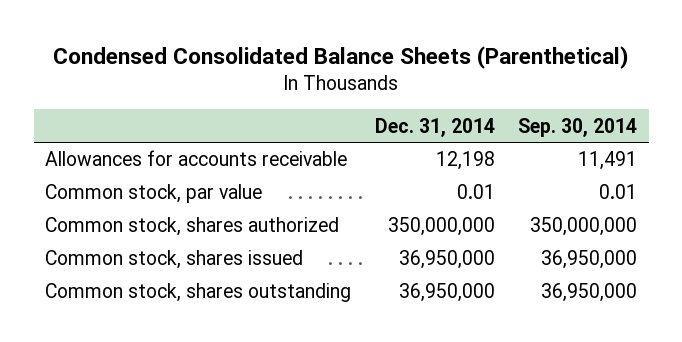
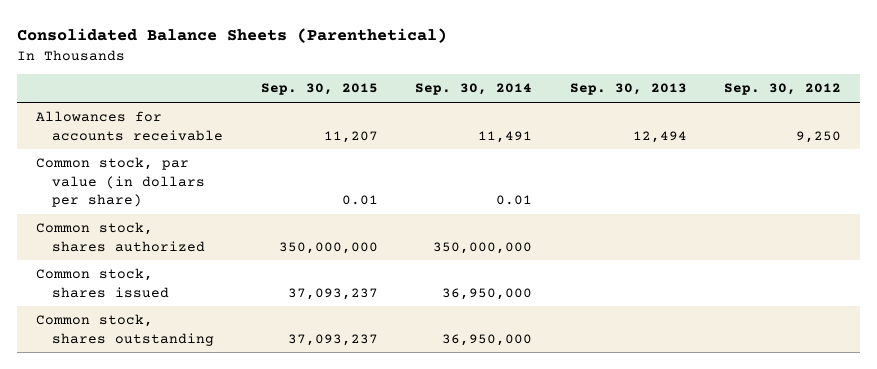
[53,45,630,69] Condensed Consolidated Balance Sheets (Parenthetical) -> [17,27,448,43] Consolidated Balance Sheets (Parenthetical)
[374,117,495,137] Dec. 31, 2014 -> none
none -> [260,83,378,96] Sep. 30, 2015
none -> [569,83,687,96] Sep. 30, 2013
none -> [724,83,842,96] Sep. 30, 2012
[45,184,263,204] Common stock, par value -> [35,157,206,208] Common stock, par value (in dollars per share)

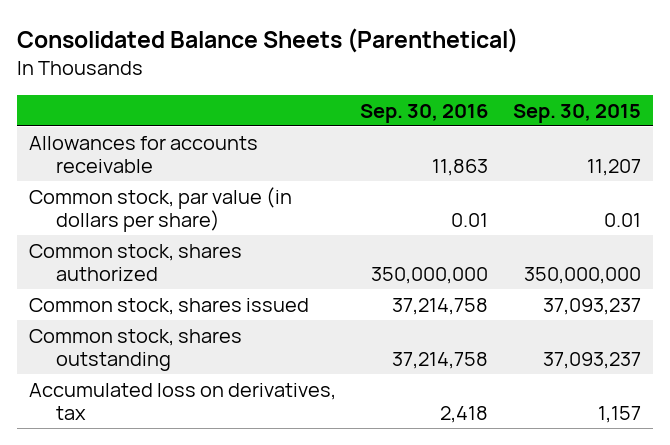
[415,83,533,96] Sep. 30, 2014 -> none
[569,83,687,96] Sep. 30, 2013 -> none
[724,83,842,96] Sep. 30, 2012 -> none
none -> [360,103,489,123] Sep. 30, 2016
none -> [28,382,336,420] Accumulated loss on derivatives, tax

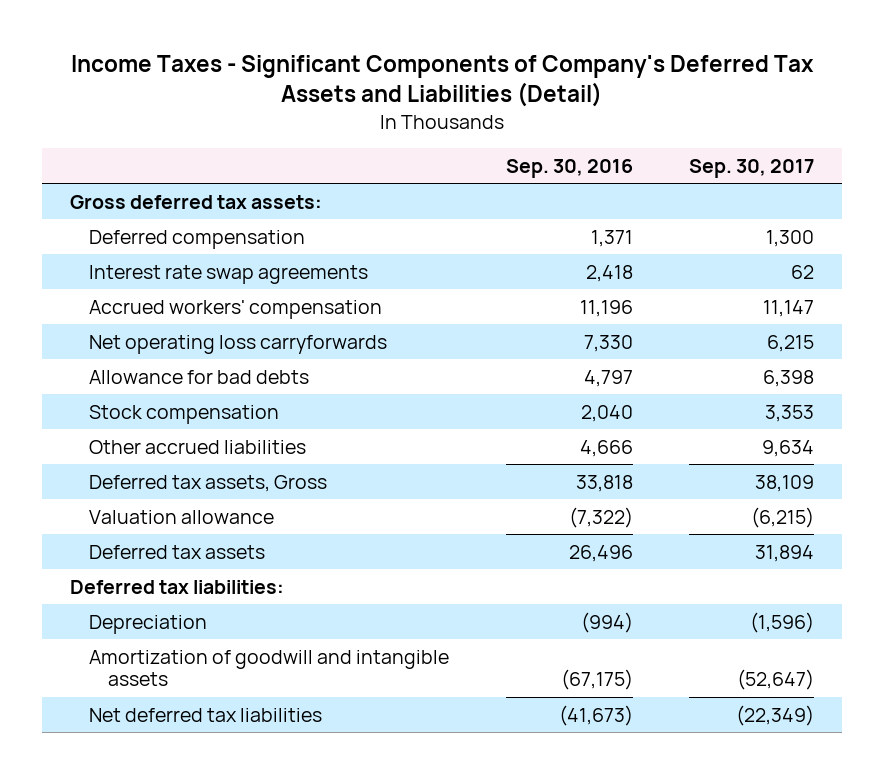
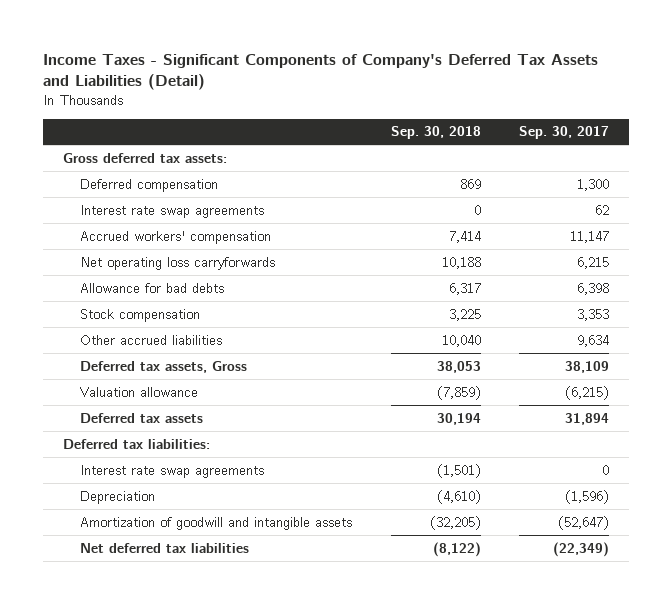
[505,158,633,178] Sep. 30, 2016 -> none
none -> [390,126,481,140] Sep. 30, 2018
none -> [79,464,264,478] Interest rate swap agreements

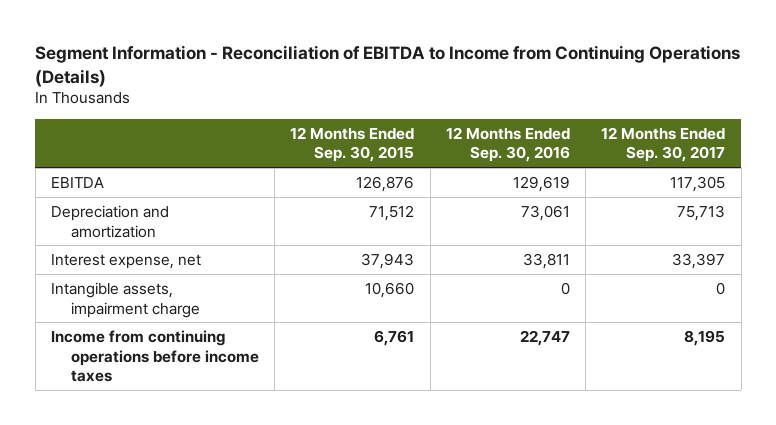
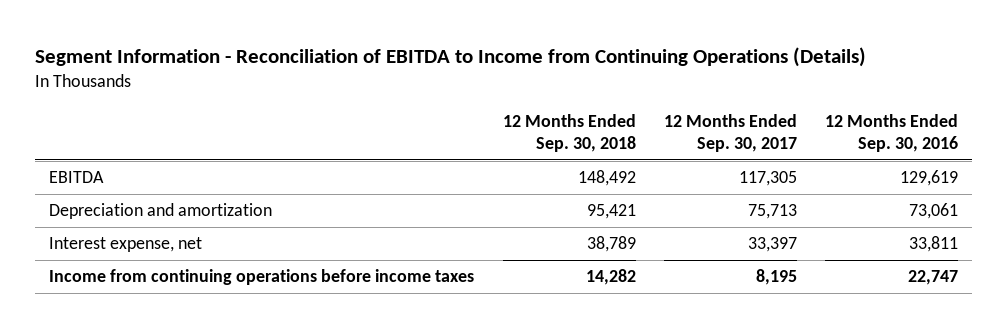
[290,126,415,163] 12 Months Ended Sep. 30, 2015 -> none
none -> [502,114,636,152] 12 Months Ended Sep. 30, 2018
[50,281,200,318] Intangible assets, impairment charge -> none

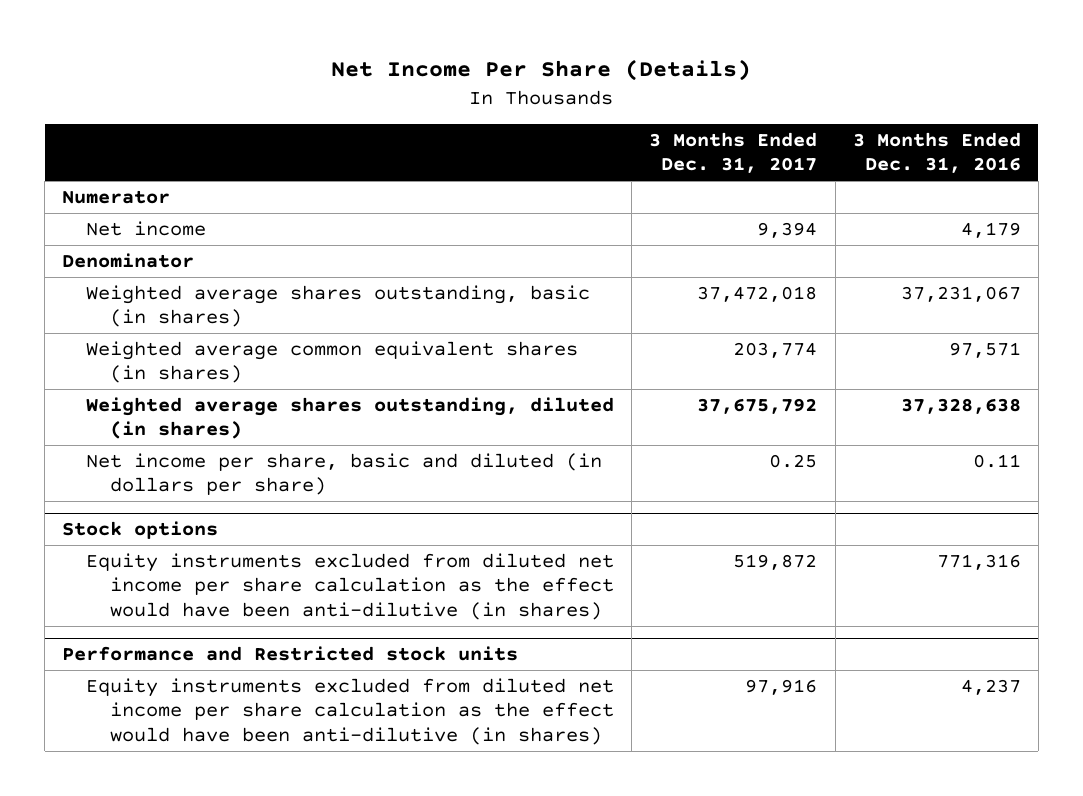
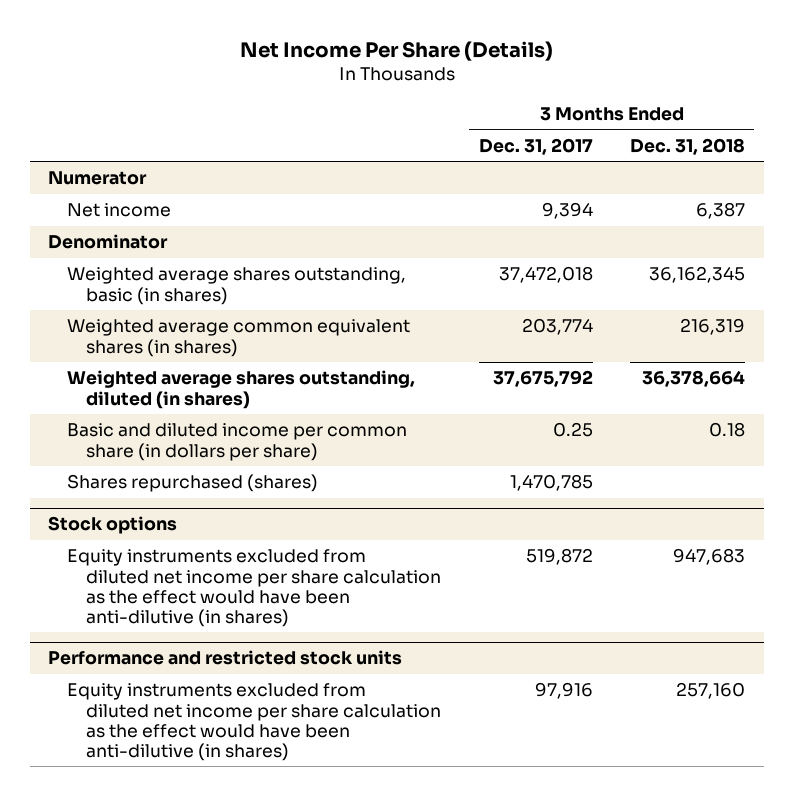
[852,131,1021,174] 3 Months Ended Dec. 31, 2016 -> none
none -> [630,137,746,155] Dec. 31, 2018
[85,452,602,496] Net income per share, basic and diluted (in dollars per share) -> [67,423,408,461] Basic and diluted income per common share (in dollars per share)
none -> [67,474,319,493] Shares repurchased (shares)
[62,646,519,662] Performance and Restricted stock units -> [48,650,403,666] Performance and restricted stock units

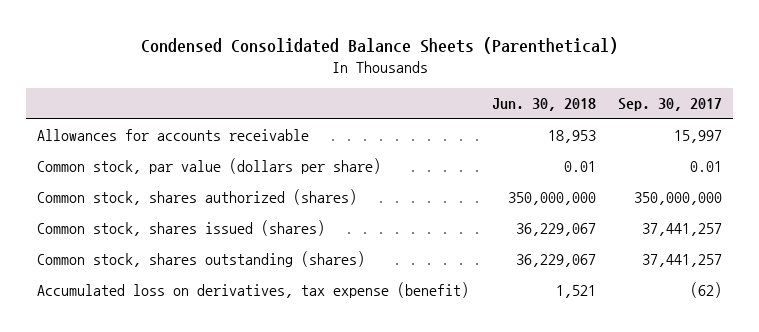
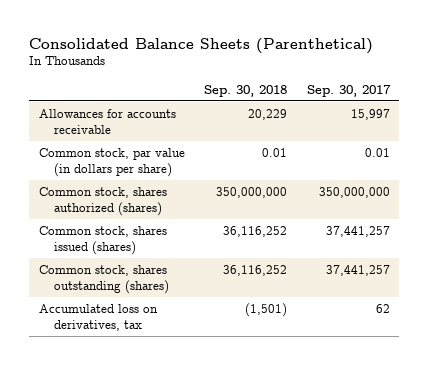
[140,36,618,54] Condensed Consolidated Balance Sheets (Parenthetical) -> [29,37,374,54] Consolidated Balance Sheets (Parenthetical)
[491,98,596,112] Jun. 30, 2018 -> none
none -> [204,84,288,97] Sep. 30, 2018
[37,158,382,175] Common stock, par value (dollars per share) -> [38,147,185,177] Common stock, par value (in dollars per share)
[37,282,470,299] Accumulated loss on derivatives, tax expense (benefit) -> [38,303,158,331] Accumulated loss on derivatives, tax
[690,282,723,299] (62) -> [375,303,390,313] 62

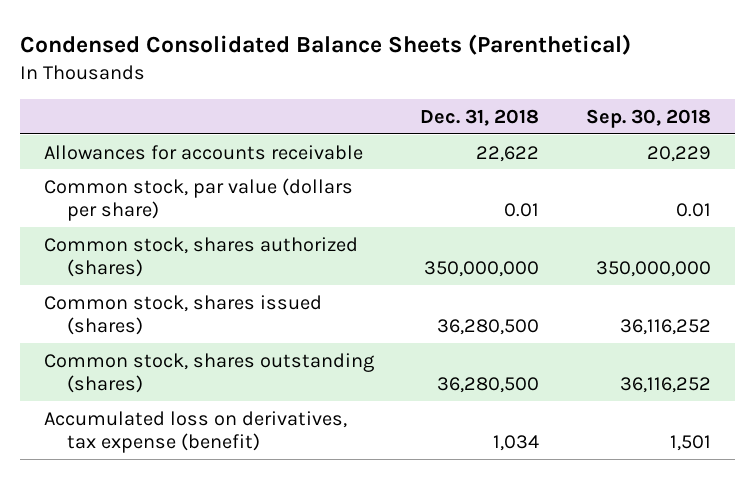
[29,37,374,54] Consolidated Balance Sheets (Parenthetical) -> [20,33,632,55] Condensed Consolidated Balance Sheets (Parenthetical)
[306,84,391,97] Sep. 30, 2017 -> none
none -> [420,108,540,126] Dec. 31, 2018
[38,147,185,177] Common stock, par value (in dollars per share) -> [43,177,353,221] Common stock, par value (dollars per share)
[38,303,158,331] Accumulated loss on derivatives, tax -> [43,410,347,453] Accumulated loss on derivatives, tax expense (benefit)
[245,302,288,317] (1,501) -> [670,434,712,451] 1,501

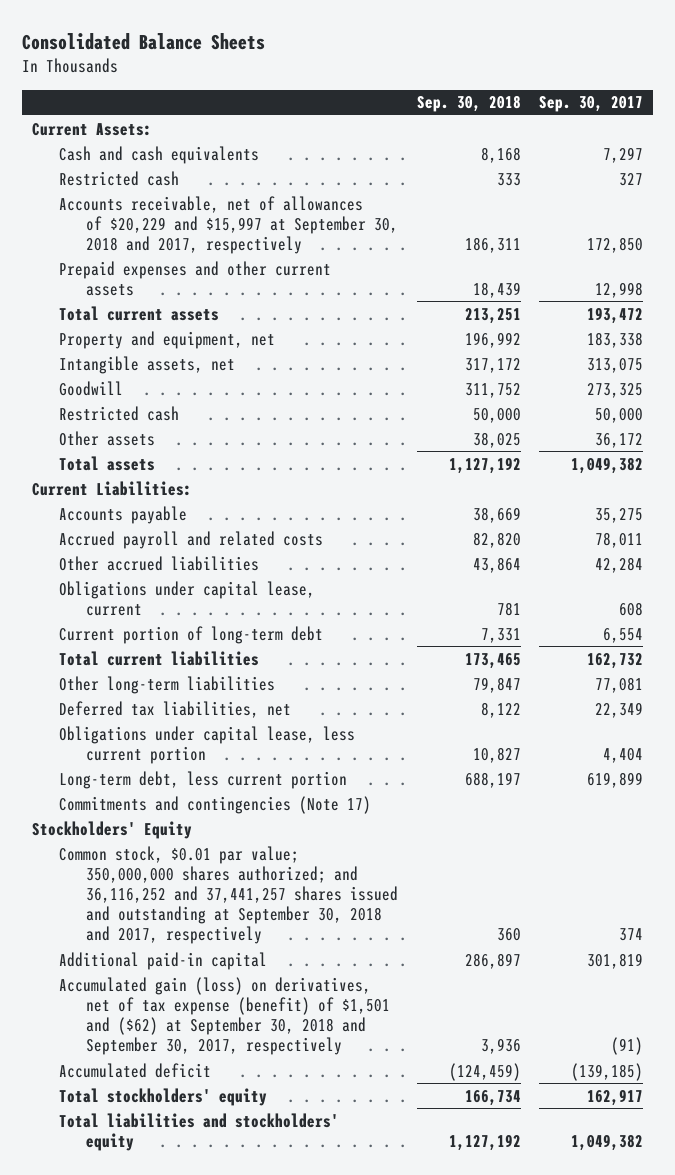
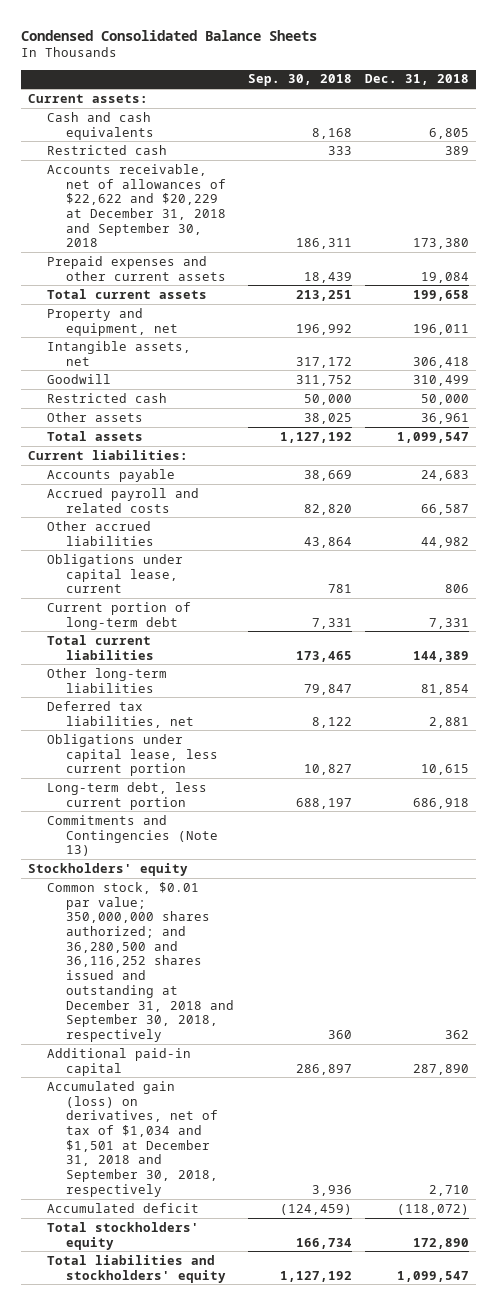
[22,32,266,50] Consolidated Balance Sheets -> [21,29,318,41] Condensed Consolidated Balance Sheets
[539,96,644,113] Sep. 30, 2017 -> none
none -> [365,74,470,86] Dec. 31, 2018
[31,122,152,136] Current Assets: -> [28,93,149,103] Current assets:
[58,195,398,254] Accounts receivable, net of allowances of $20,229 and $15,997 at September 30, 2018 and 2017, respectively -> [47,163,226,248] Accounts receivable, net of allowances of $22,622 and $20,229 at December 31, 2018 and September 30, 2018
[31,480,192,496] Current Liabilities: -> [28,449,189,460] Current liabilities:
[58,795,371,814] Commitments and contingencies (Note 17) -> [47,814,218,857] Commitments and Contingencies (Note 13)
[31,820,192,839] Stockholders' Equity -> [28,862,189,876] Stockholders' equity
[58,845,398,945] Common stock, $0.01 par value; 350,000,000 shares authorized; and 36,116,252 and 37,441,257 shares issued and outstanding at September 30, 2018 and 2017, respectively -> [47,881,234,1043] Common stock, $0.01 par value; 350,000,000 shares authorized; and 36,280,500 and 36,116,252 shares issued and outstanding at December 31, 2018 and September 30, 2018, respectively
[58,976,390,1055] Accumulated gain (loss) on derivatives, net of tax expense (benefit) of $1,501 and ($62) at September 30, 2018 and September 30, 2017, respectively -> [47,1080,218,1197] Accumulated gain (loss) on derivatives, net of tax of $1,034 and $1,501 at December 31, 2018 and September 30, 2018, respectively

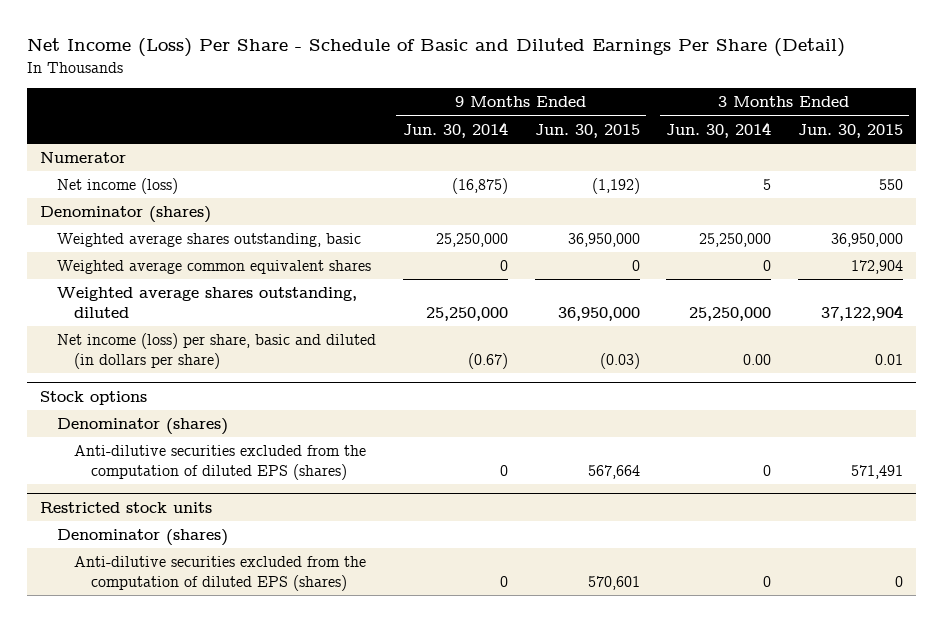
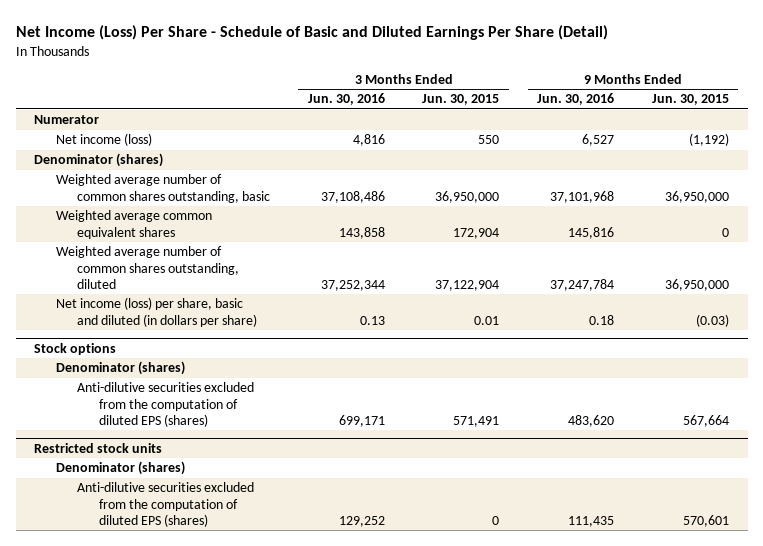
[402,121,508,138] Jun. 30, 2014 -> none
[666,121,772,138] Jun. 30, 2014 -> none
none -> [307,93,385,106] Jun. 30, 2016
none -> [537,93,615,106] Jun. 30, 2016
[57,233,362,248] Weighted average shares outstanding, basic -> [55,174,271,203] Weighted average number of common shares outstanding, basic
[57,287,358,318] Weighted average shares outstanding, diluted -> [55,246,240,289] Weighted average number of common shares outstanding, diluted

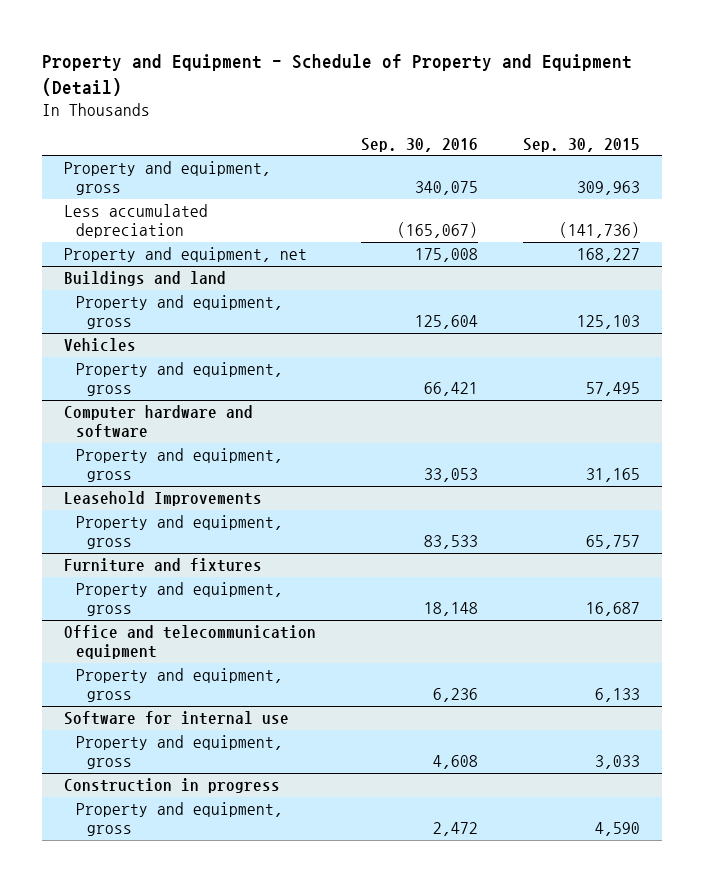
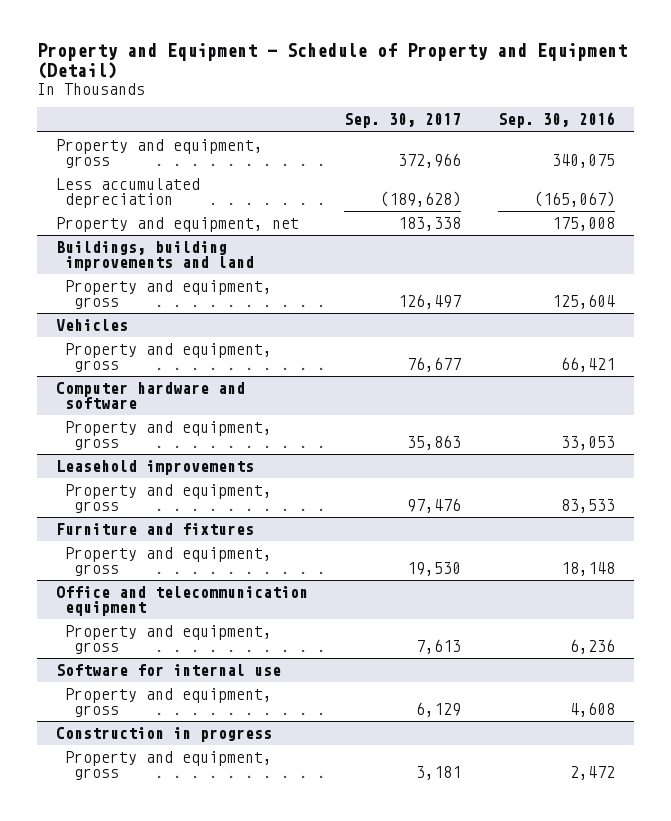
[522,137,640,152] Sep. 30, 2015 -> none
none -> [344,113,462,129] Sep. 30, 2017
[64,271,227,287] Buildings and land -> [55,241,254,272] Buildings, building improvements and land
[64,491,263,507] Leasehold Improvements -> [55,460,254,476] Leasehold improvements

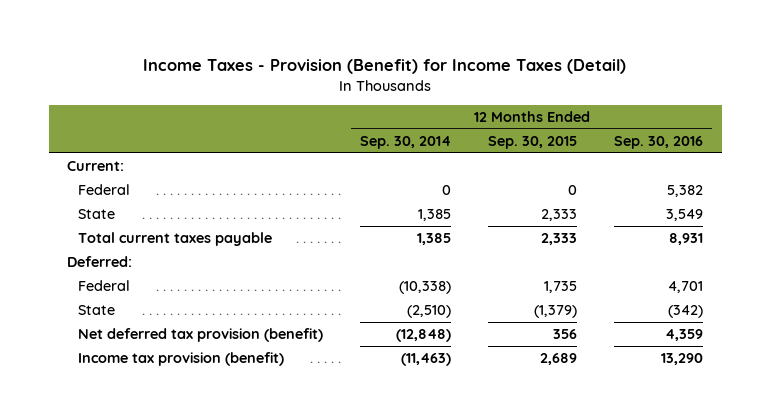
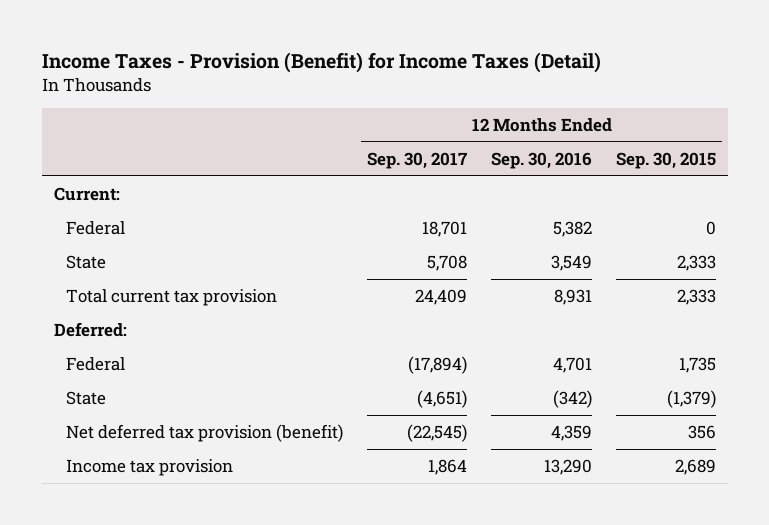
[360,135,452,149] Sep. 30, 2014 -> none
none -> [367,151,468,169] Sep. 30, 2017
[77,232,272,247] Total current taxes payable -> [66,289,278,307] Total current tax provision
[77,352,284,367] Income tax provision (benefit) -> [66,459,234,477] Income tax provision

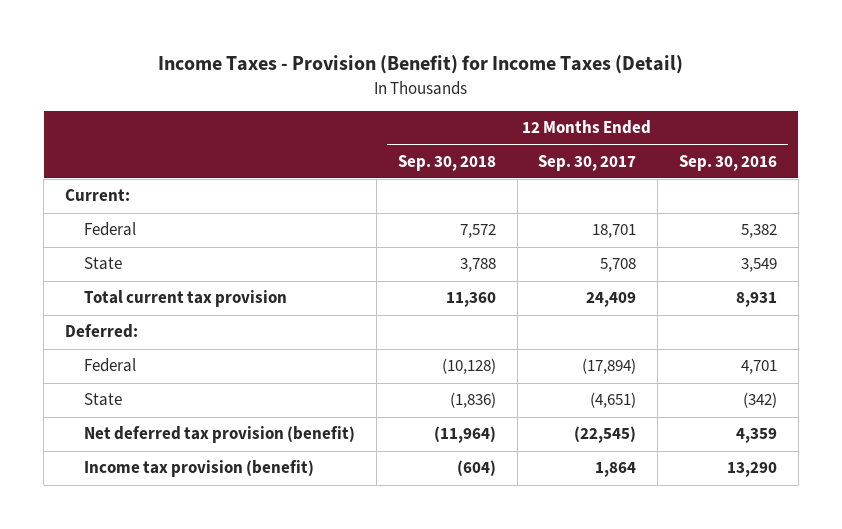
[615,151,716,169] Sep. 30, 2015 -> none
none -> [397,154,496,171] Sep. 30, 2018
[66,459,234,477] Income tax provision -> [84,460,315,478] Income tax provision (benefit)

